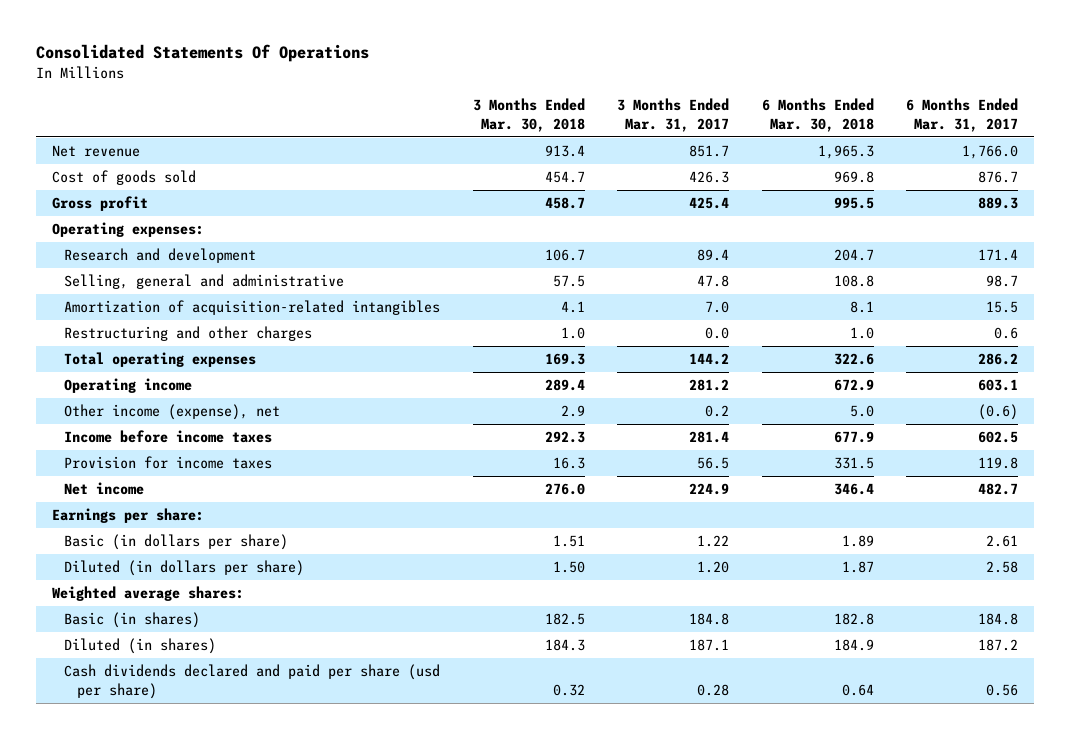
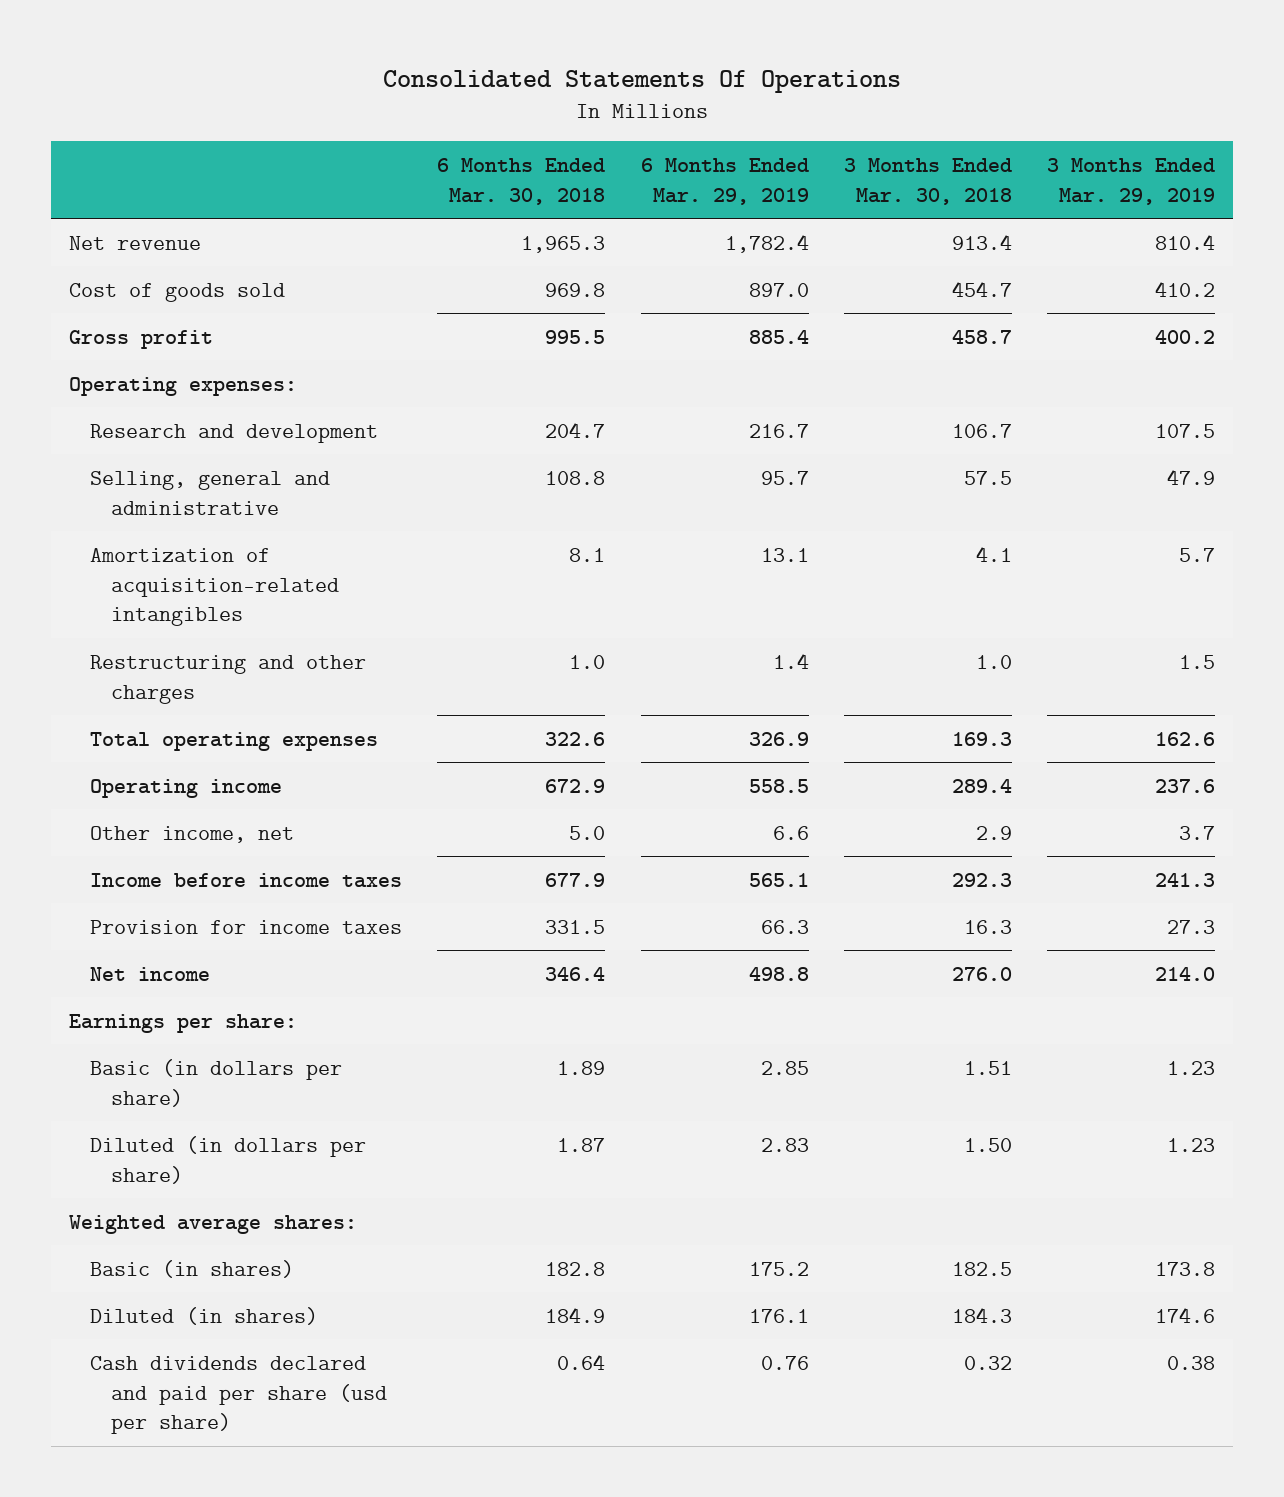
[617,98,730,132] 3 Months Ended Mar. 31, 2017 -> none
[905,98,1018,132] 6 Months Ended Mar. 31, 2017 -> none
none -> [640,157,809,205] 6 Months Ended Mar. 29, 2019
none -> [1046,157,1215,205] 3 Months Ended Mar. 29, 2019
[64,404,281,421] Other income (expense), net -> [90,825,295,843] Other income, net

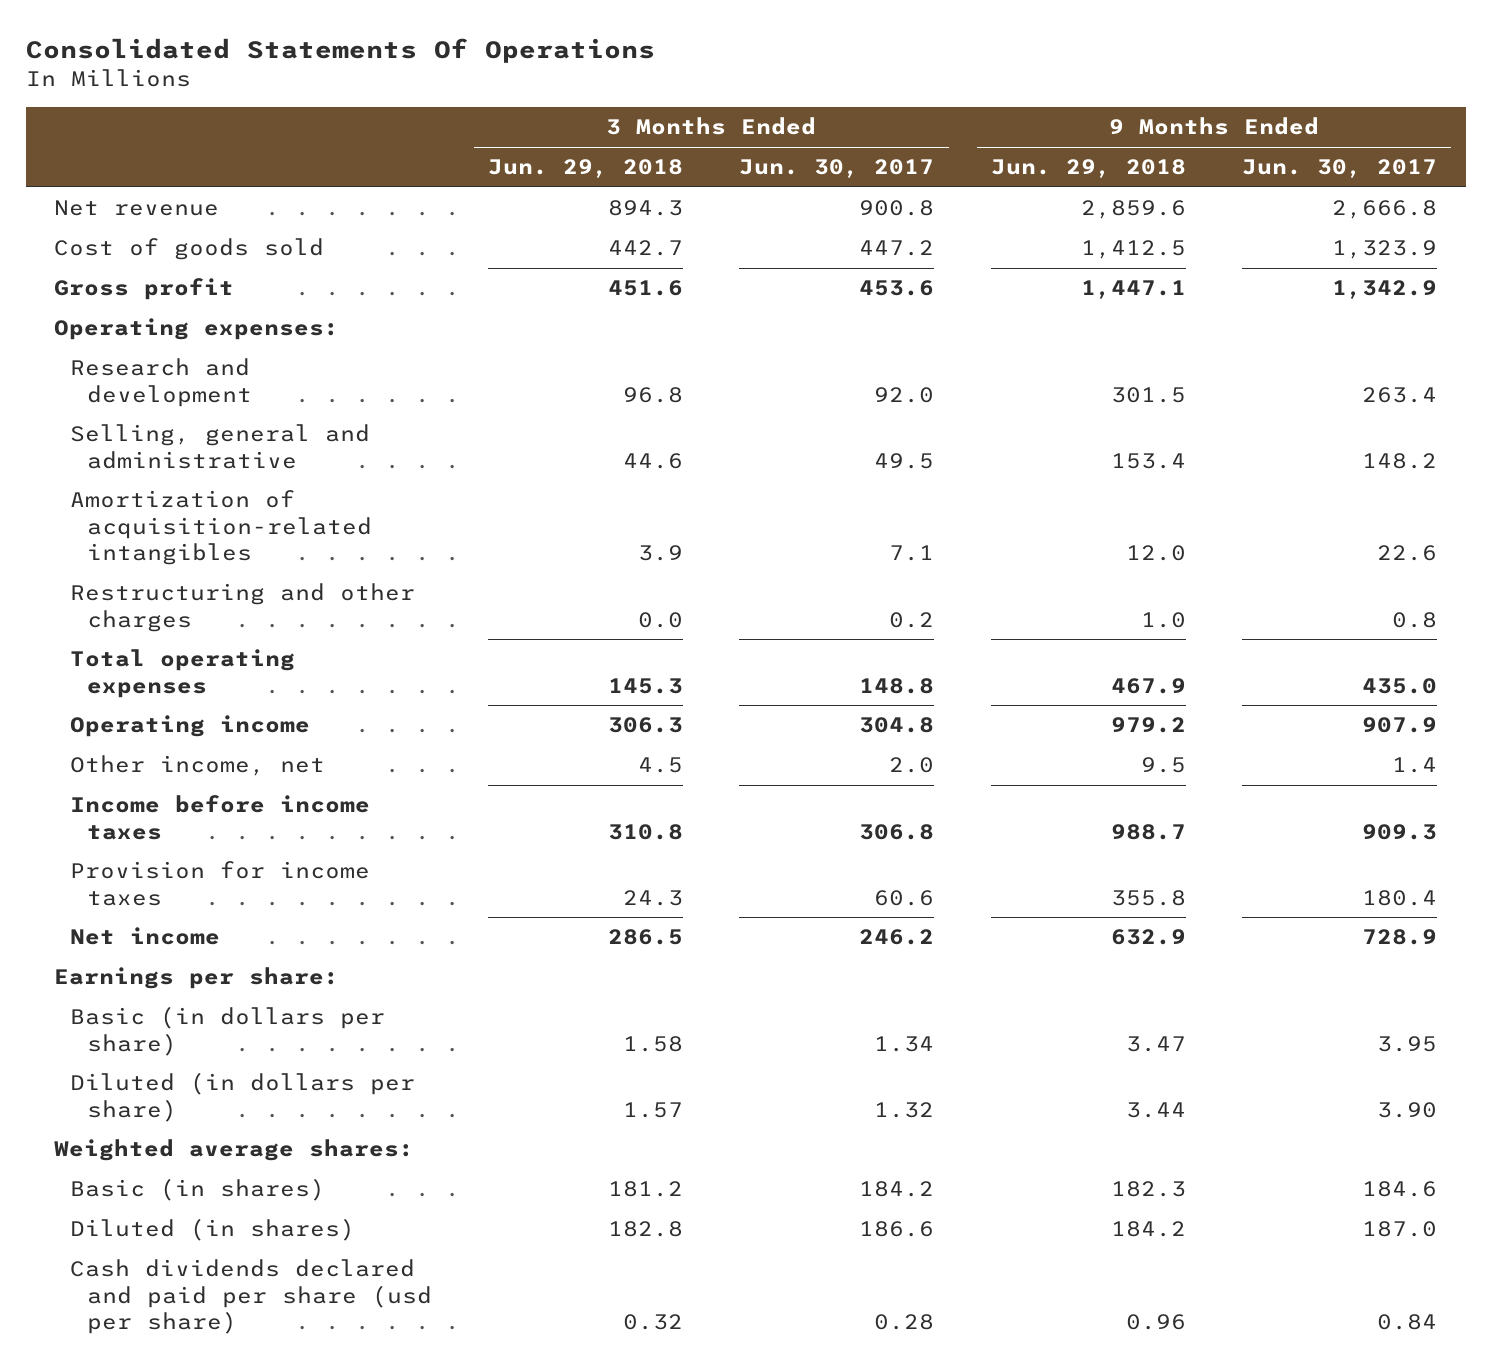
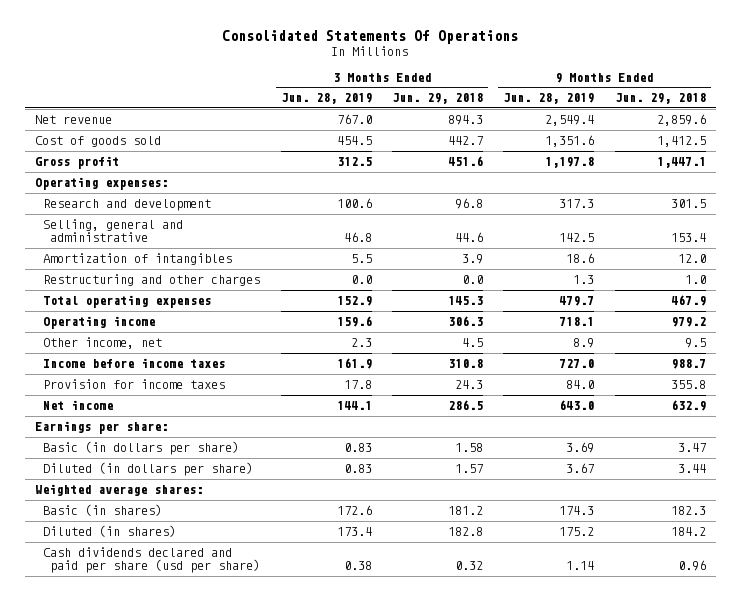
[739,159,935,179] Jun. 30, 2017 -> none
[1242,159,1438,179] Jun. 30, 2017 -> none
none -> [280,93,372,105] Jun. 28, 2019
none -> [503,93,595,105] Jun. 28, 2019
[70,490,372,565] Amortization of acquisition-related intangibles -> [42,253,232,266] Amortization of intangibles

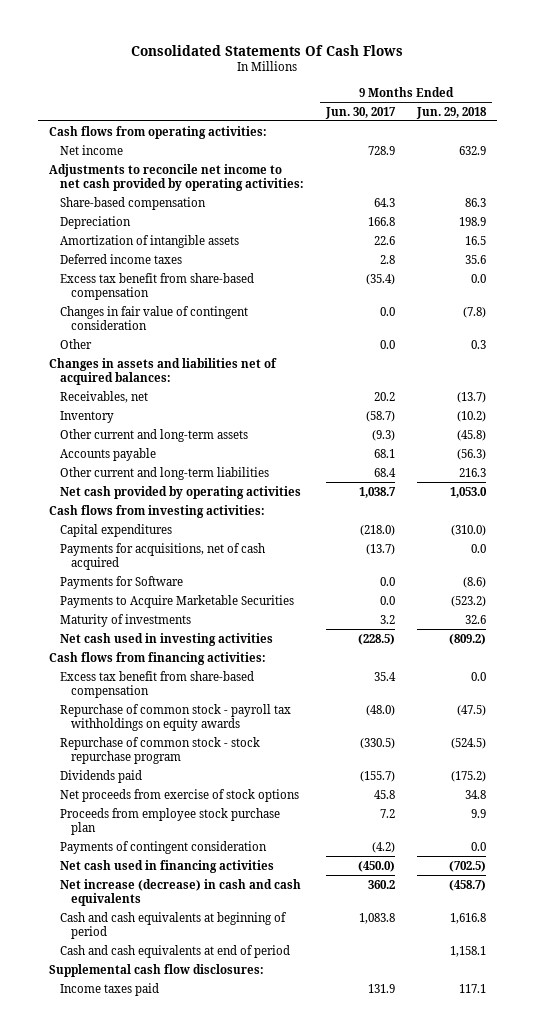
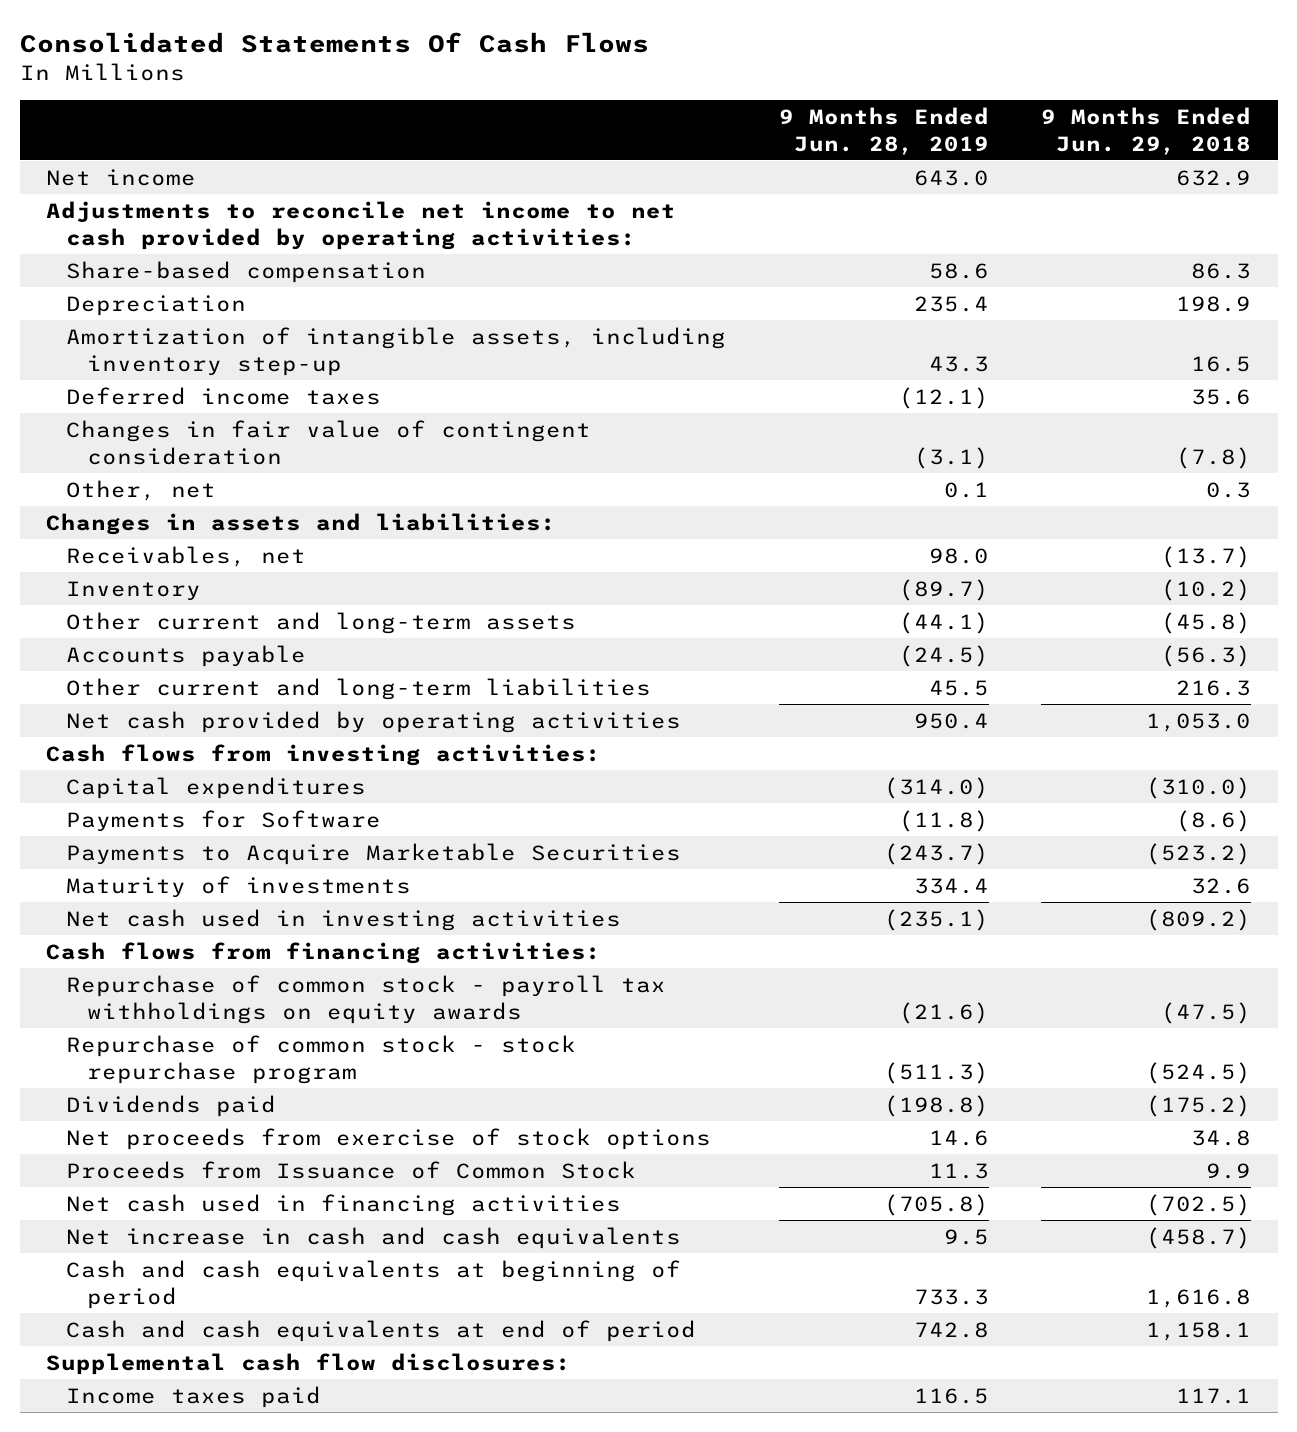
[324,106,396,119] Jun. 30, 2017 -> none
none -> [778,106,989,155] 9 Months Ended Jun. 28, 2019
[48,125,267,139] Cash flows from operating activities: -> none
[59,234,239,248] Amortization of intangible assets -> [66,326,727,376] Amortization of intangible assets, including inventory step-up
[59,272,254,300] Excess tax benefit from share-based compensation -> none
[59,338,92,349] Other -> [66,479,217,501] Other, net
[48,357,277,385] Changes in assets and liabilities net of acquired balances: -> [45,512,556,535] Changes in assets and liabilities:
[59,542,265,570] Payments for acquisitions, net of cash acquired -> none
[59,670,254,698] Excess tax benefit from share-based compensation -> none
[59,807,280,835] Proceeds from employee stock purchase plan -> none
[59,840,267,854] Payments of contingent consideration -> none
none -> [66,1160,637,1179] Proceeds from Issuance of Common Stock
[59,878,301,906] Net increase (decrease) in cash and cash equivalents -> [66,1226,682,1249] Net increase in cash and cash equivalents

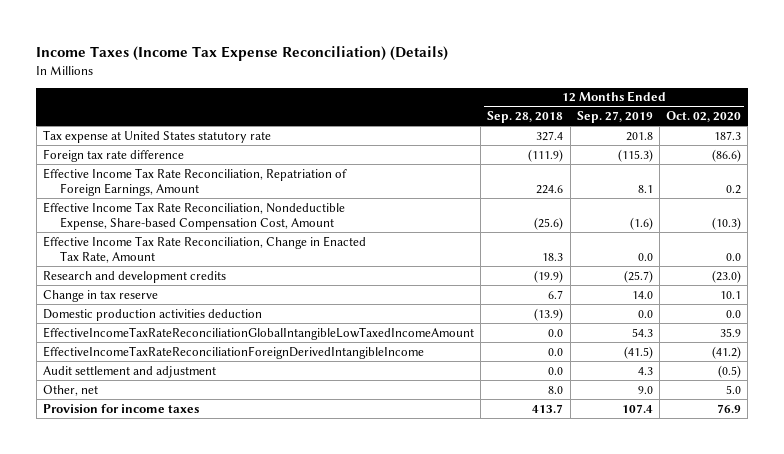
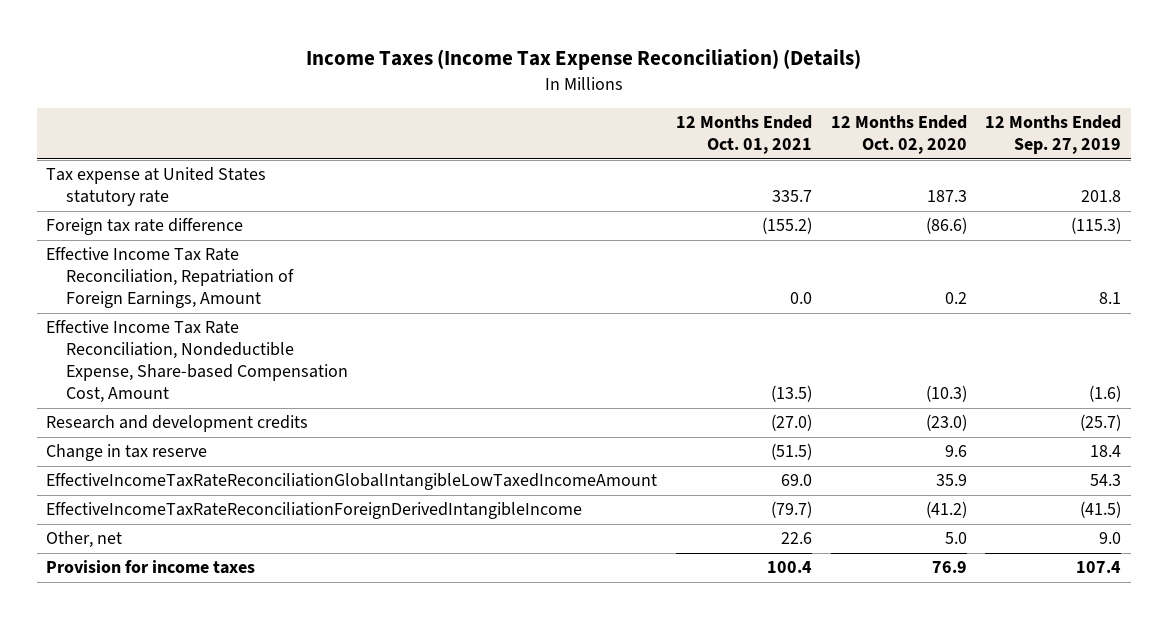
[487,111,564,124] Sep. 28, 2018 -> none
none -> [676,115,813,155] 12 Months Ended Oct. 01, 2021
[43,235,367,264] Effective Income Tax Rate Reconciliation, Change in Enacted Tax Rate, Amount -> none
[43,308,263,321] Domestic production activities deduction -> none
[631,290,653,299] 14.0 -> [1090,445,1122,458] 18.4
[720,290,742,299] 10.1 -> [944,445,967,458] 9.6
[43,365,217,378] Audit settlement and adjustment -> none

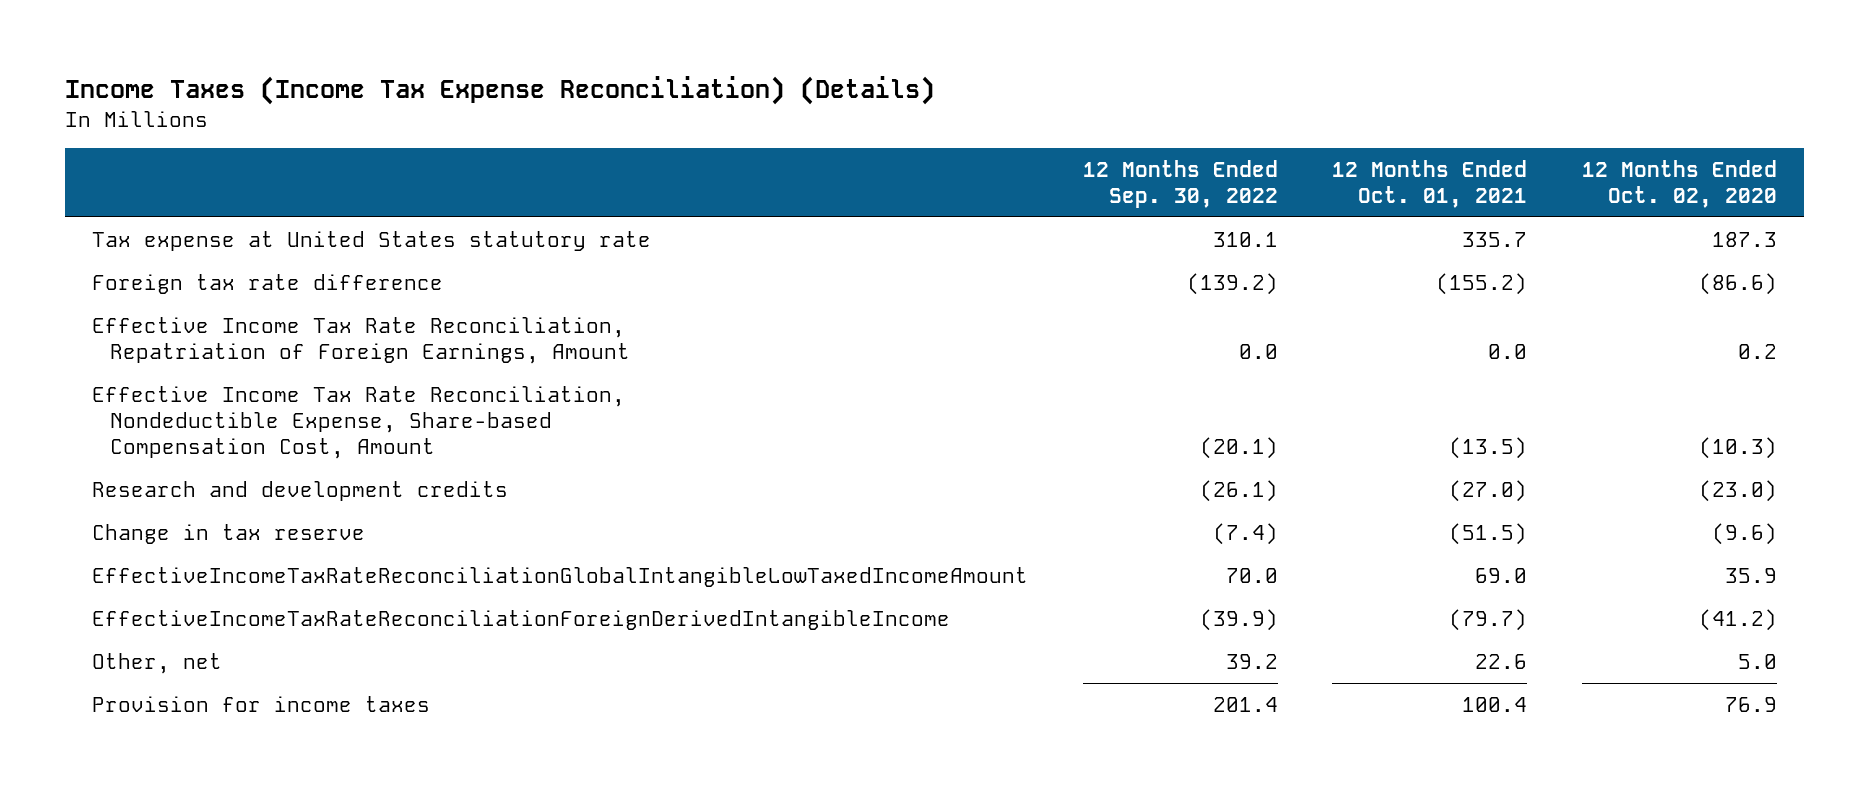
[985,115,1122,155] 12 Months Ended Sep. 27, 2019 -> none
none -> [1082,159,1278,208] 12 Months Ended Sep. 30, 2022
[944,445,967,458] 9.6 -> [1711,522,1777,545] (9.6)

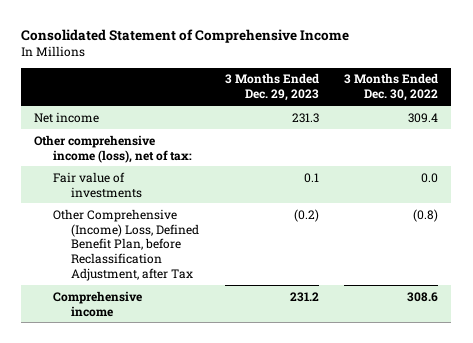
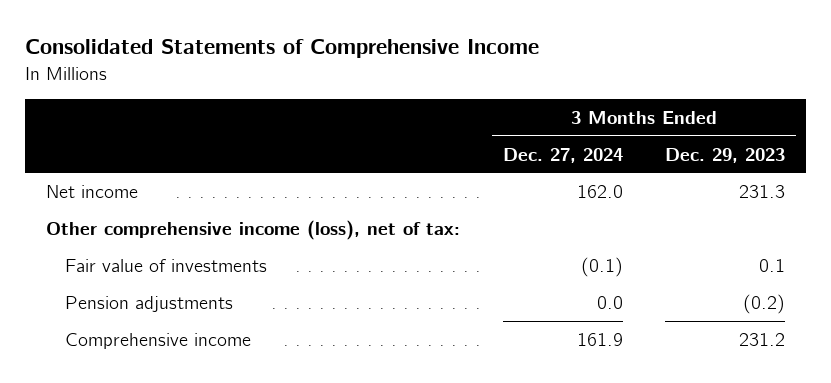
[21,28,350,43] Consolidated Statement of Comprehensive Income -> [24,39,539,59] Consolidated Statements of Comprehensive Income
[344,73,439,102] 3 Months Ended Dec. 30, 2022 -> none
none -> [502,147,623,163] Dec. 27, 2024
[52,208,199,282] Other Comprehensive (Income) Loss, Defined Benefit Plan, before Reclassification Adjustment, after Tax -> [65,295,234,312] Pension adjustments

